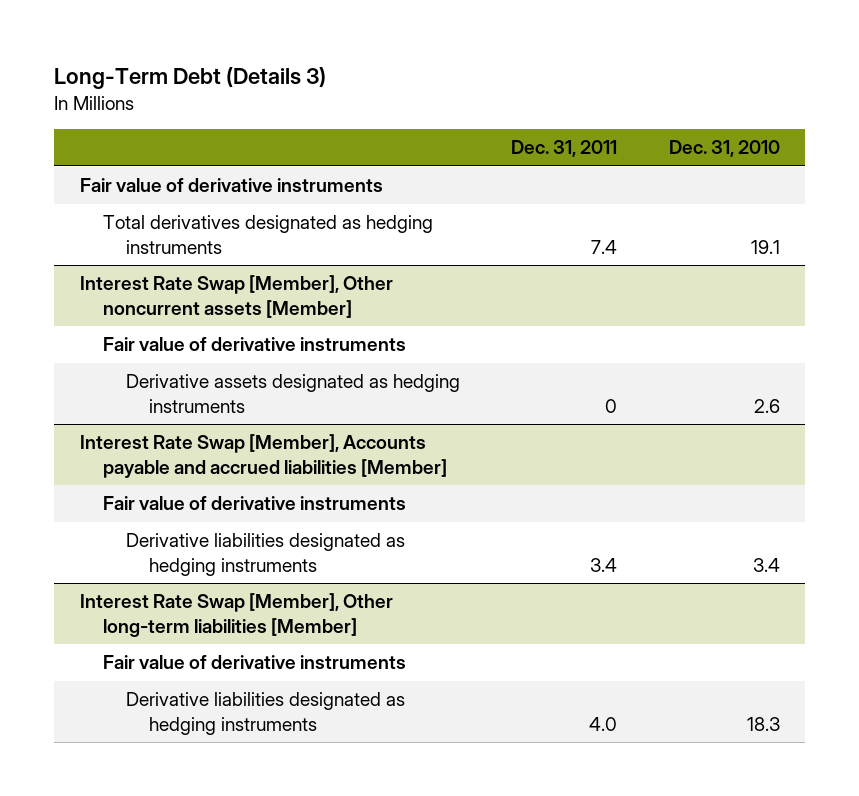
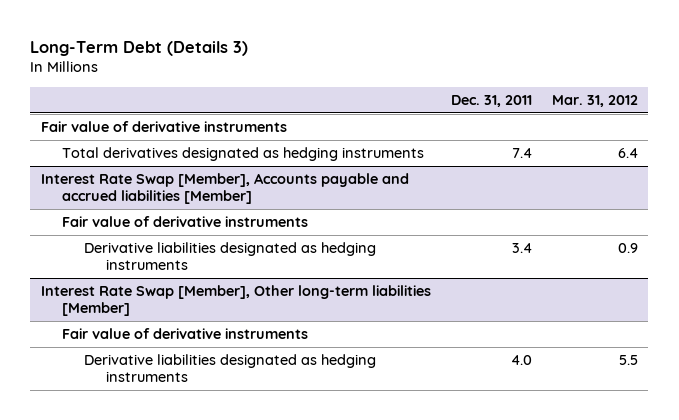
[668,140,780,158] Dec. 31, 2010 -> none
none -> [551,94,638,107] Mar. 31, 2012
[79,275,393,318] Interest Rate Swap [Member], Other noncurrent assets [Member] -> none
[102,337,406,352] Fair value of derivative instruments -> none
[125,374,460,413] Derivative assets designated as hedging instruments -> none

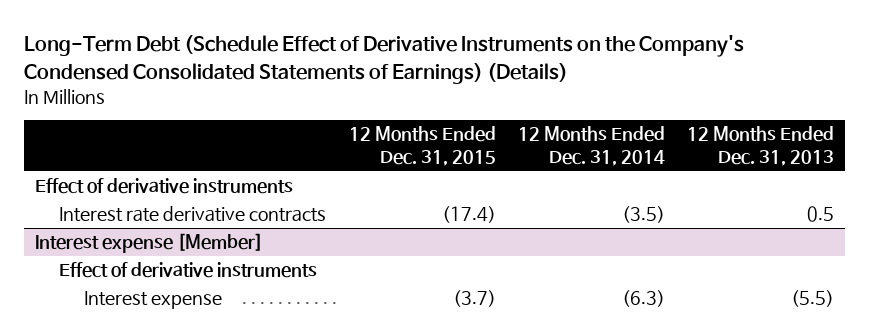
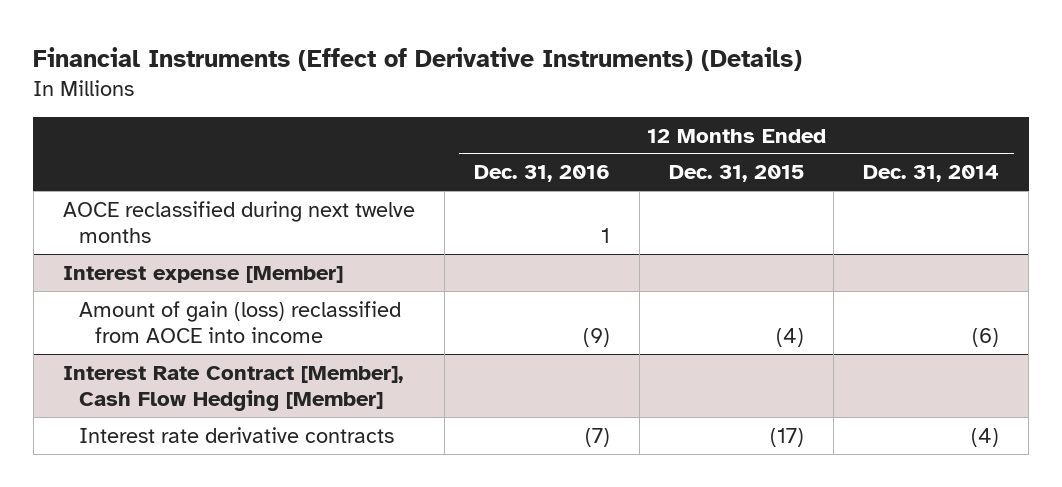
[24,35,745,84] Long-Term Debt (Schedule Effect of Derivative Instruments on the Company's Condensed Consolidated Statements of Earnings) (Details) -> [33,46,803,71] Financial Instruments (Effect of Derivative Instruments) (Details)
[686,126,834,167] 12 Months Ended Dec. 31, 2013 -> none
none -> [474,165,611,183] Dec. 31, 2016
[35,178,294,195] Effect of derivative instruments -> none
[59,206,327,223] Interest rate derivative contracts -> none
none -> [63,200,416,243] AOCE reclassified during next twelve months
[59,262,318,279] Effect of derivative instruments -> none
[83,291,222,310] Interest expense -> none
none -> [78,300,401,343] Amount of gain (loss) reclassified from AOCE into income
none -> [63,365,404,411] Interest Rate Contract [Member], Cash Flow Hedging [Member]
none -> [78,426,394,443] Interest rate derivative contracts

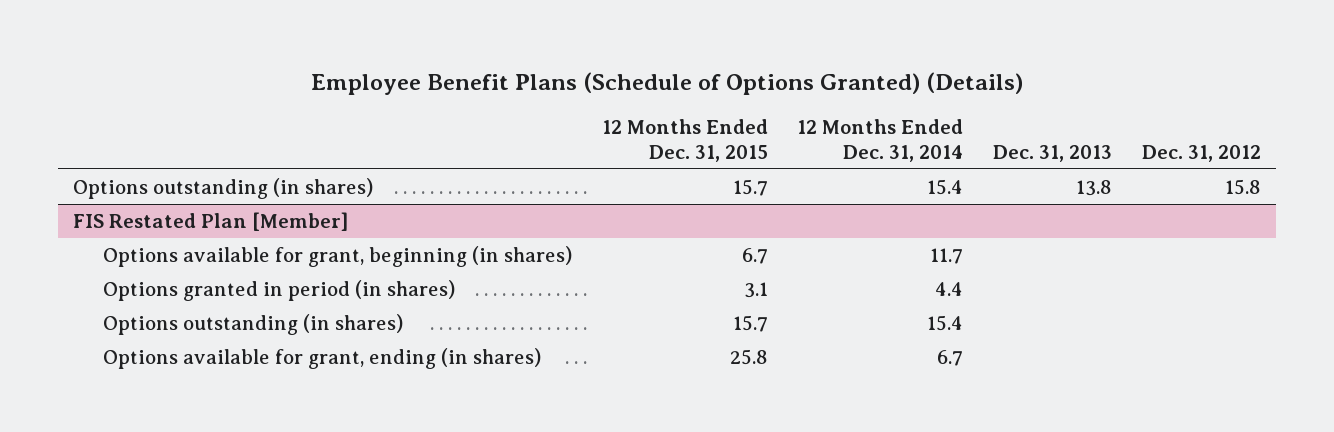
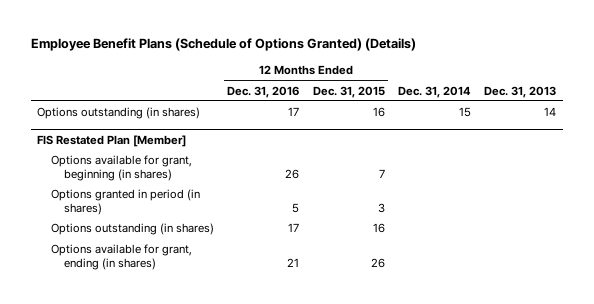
[797,119,964,162] 12 Months Ended Dec. 31, 2014 -> none
[1142,144,1262,162] Dec. 31, 2012 -> none
none -> [227,85,300,98] Dec. 31, 2016
none -> [398,85,472,98] Dec. 31, 2014
[732,178,768,196] 15.7 -> [372,107,385,118] 16
[1076,179,1113,196] 13.8 -> [544,107,557,117] 14
[741,247,768,264] 6.7 -> [378,168,385,178] 7
[743,281,768,298] 3.1 -> [377,202,385,213] 3
[732,314,768,332] 15.7 -> [372,223,385,234] 16
[729,348,768,365] 25.8 -> [370,257,385,268] 26

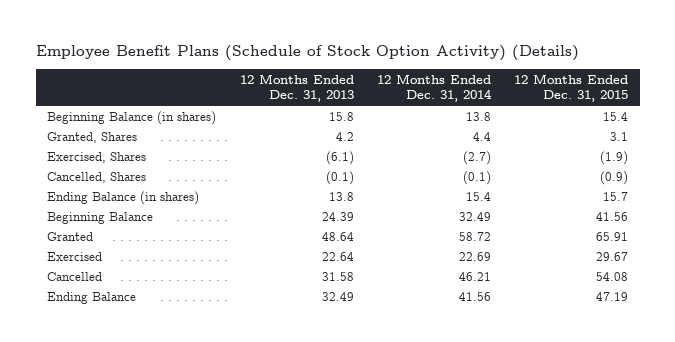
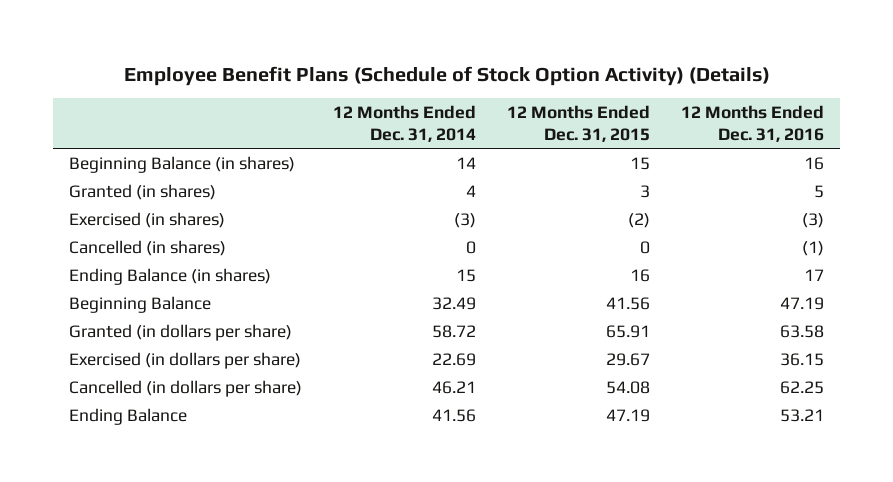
[239,73,354,103] 12 Months Ended Dec. 31, 2013 -> none
none -> [681,104,825,143] 12 Months Ended Dec. 31, 2016
[465,111,491,121] 13.8 -> [456,156,477,169] 14
[602,111,628,121] 15.4 -> [630,156,651,170] 15
[47,131,138,143] Granted, Shares -> [68,183,216,200] Granted (in shares)
[472,131,491,141] 4.4 -> [466,184,477,197] 4
[609,131,628,141] 3.1 -> [640,184,651,198] 3
[47,151,147,163] Exercised, Shares -> [68,211,225,228] Exercised (in shares)
[462,150,491,165] (2.7) -> [454,212,477,228] (3)
[599,150,628,165] (1.9) -> [628,212,651,228] (2)
[47,171,147,183] Cancelled, Shares -> [68,239,226,256] Cancelled (in shares)
[462,170,491,185] (0.1) -> [466,240,477,254] 0
[599,170,628,185] (0.9) -> [640,240,651,254] 0
[465,191,491,201] 15.4 -> [456,268,477,282] 15
[602,191,628,201] 15.7 -> [630,268,651,282] 16
[47,231,94,241] Granted -> [68,323,292,341] Granted (in dollars per share)
[47,251,103,261] Exercised -> [68,351,301,369] Exercised (in dollars per share)
[47,271,103,281] Cancelled -> [68,379,302,397] Cancelled (in dollars per share)

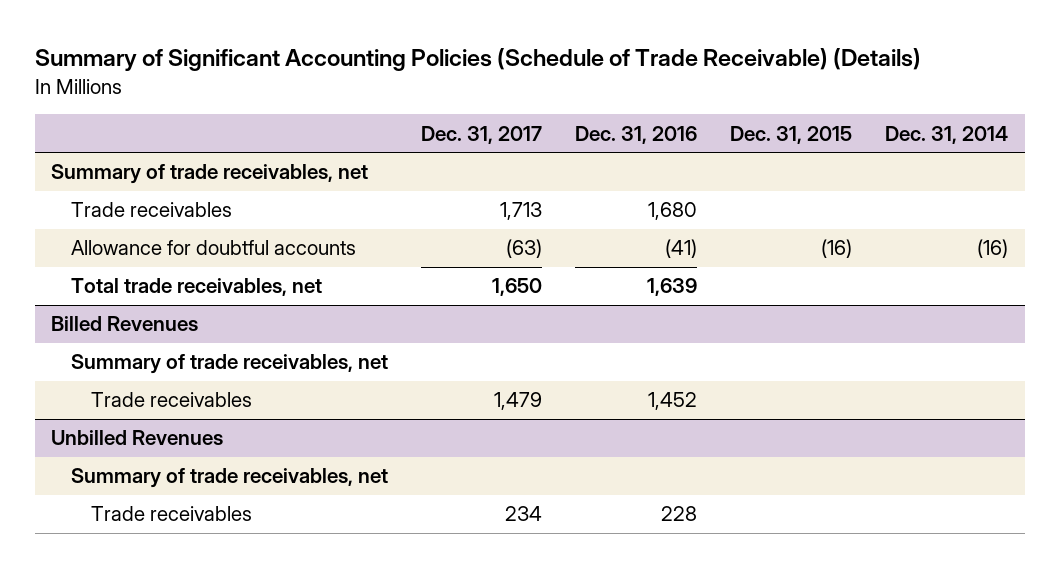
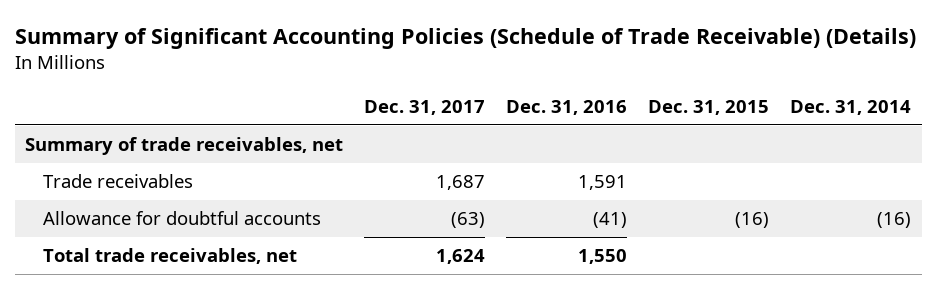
[500,202,543,221] 1,713 -> [436,175,486,191] 1,687
[648,202,698,221] 1,680 -> [578,175,628,191] 1,591
[51,316,199,332] Billed Revenues -> none
[71,354,389,375] Summary of trade receivables, net -> none
[90,392,252,408] Trade receivables -> none
[51,430,224,446] Unbilled Revenues -> none
[71,468,389,489] Summary of trade receivables, net -> none
[90,506,252,522] Trade receivables -> none
[492,278,543,297] 1,650 -> [436,249,486,265] 1,624
[647,278,698,297] 1,639 -> [578,249,628,265] 1,550

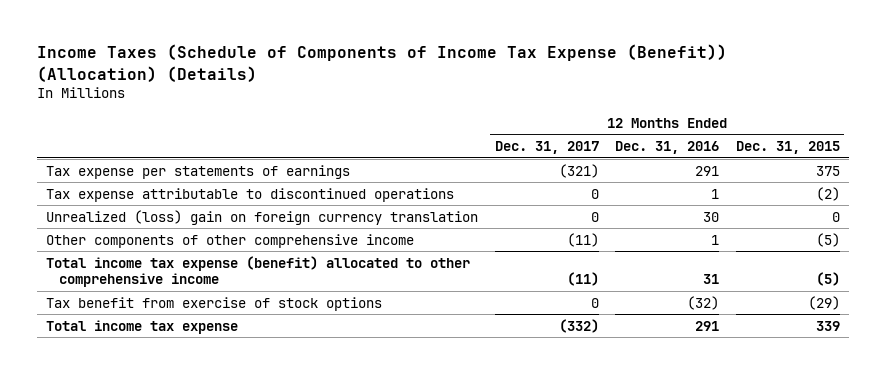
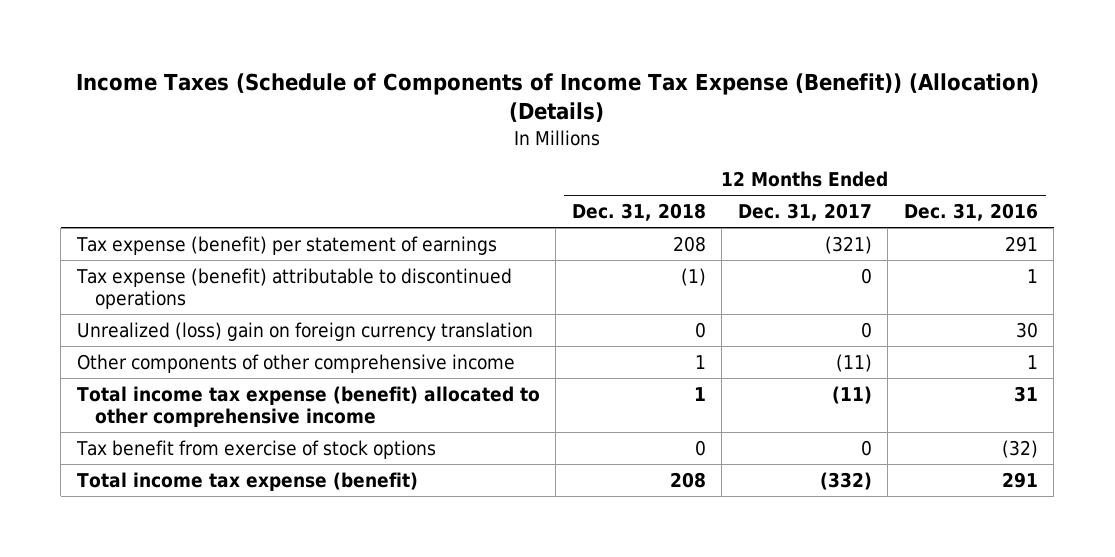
[736,141,841,155] Dec. 31, 2015 -> none
none -> [571,203,706,222] Dec. 31, 2018
[45,164,350,179] Tax expense per statements of earnings -> [75,235,497,255] Tax expense (benefit) per statement of earnings
[45,187,454,202] Tax expense attributable to discontinued operations -> [75,267,512,310] Tax expense (benefit) attributable to discontinued operations
[45,319,238,334] Total income tax expense -> [76,471,418,491] Total income tax expense (benefit)

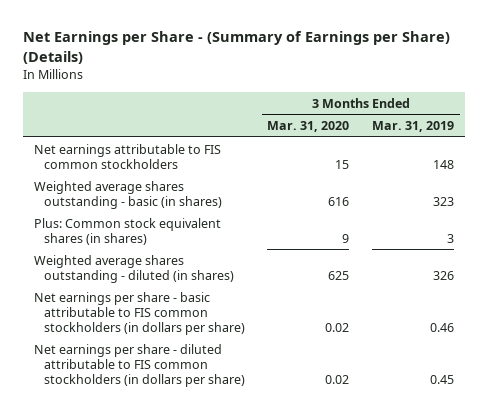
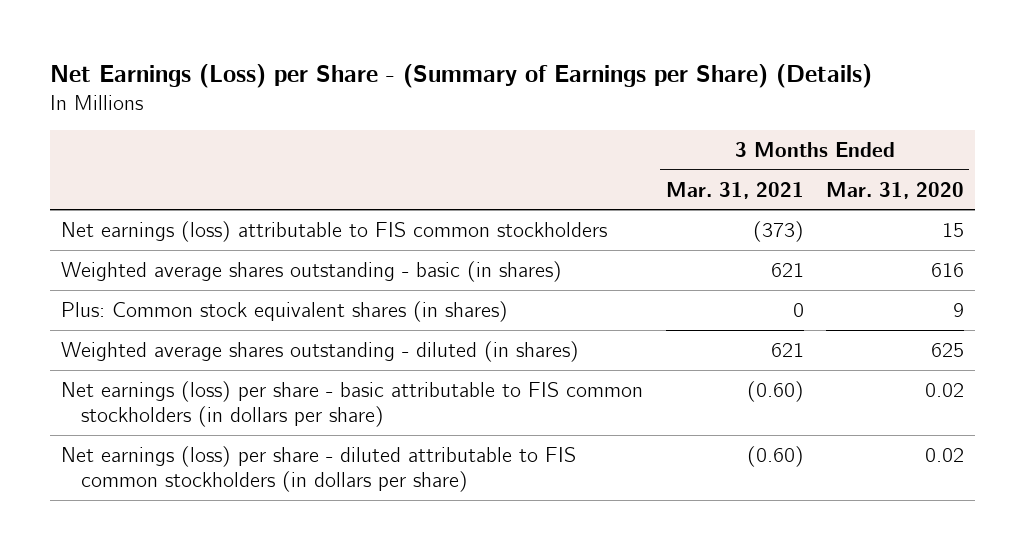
[22,31,450,65] Net Earnings per Share - (Summary of Earnings per Share) (Details) -> [50,63,873,88] Net Earnings (Loss) per Share - (Summary of Earnings per Share) (Details)
[371,121,454,133] Mar. 31, 2019 -> none
none -> [665,181,804,199] Mar. 31, 2021
[33,143,221,169] Net earnings attributable to FIS common stockholders -> [61,220,608,242] Net earnings (loss) attributable to FIS common stockholders
[33,291,245,335] Net earnings per share - basic attributable to FIS common stockholders (in dollars per share) -> [61,380,644,428] Net earnings (loss) per share - basic attributable to FIS common stockholders (in dollars per share)
[33,343,245,387] Net earnings per share - diluted attributable to FIS common stockholders (in dollars per share) -> [61,445,577,493] Net earnings (loss) per share - diluted attributable to FIS common stockholders (in dollars per share)

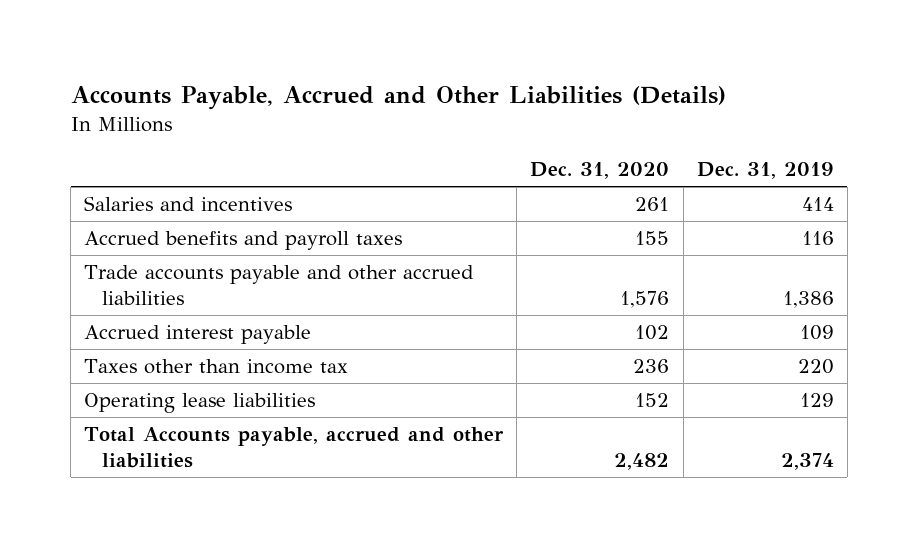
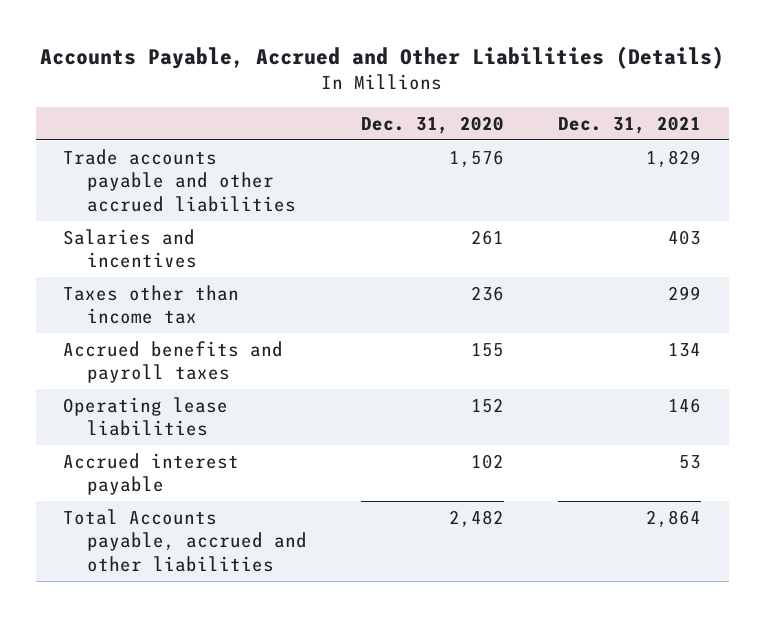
[696,162,834,180] Dec. 31, 2019 -> none
none -> [558,115,702,134] Dec. 31, 2021
[84,196,293,212] Salaries and incentives -> [62,228,197,269] Salaries and incentives
[84,231,403,251] Accrued benefits and payroll taxes -> [62,340,283,384] Accrued benefits and payroll taxes
[84,325,312,345] Accrued interest payable -> [62,452,239,496] Accrued interest payable

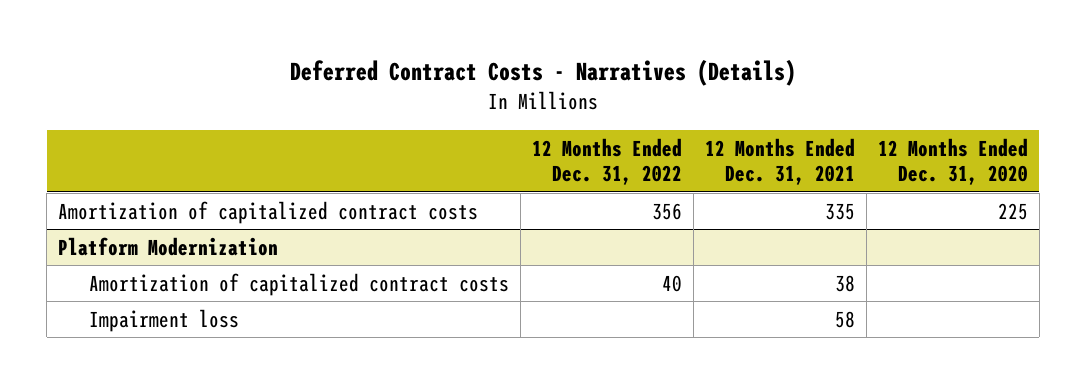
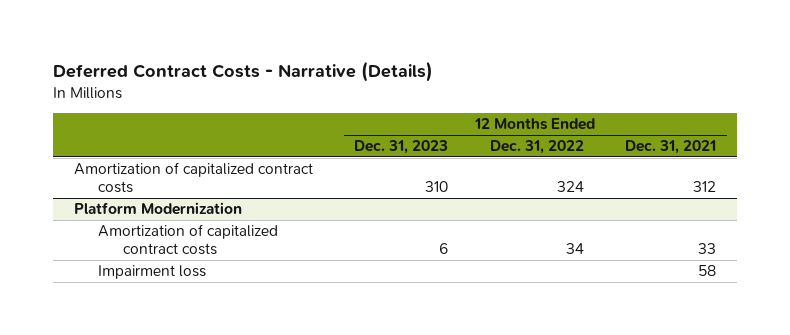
[290,58,797,86] Deferred Contract Costs - Narratives (Details) -> [53,61,434,83] Deferred Contract Costs - Narrative (Details)
[877,137,1028,185] 12 Months Ended Dec. 31, 2020 -> none
none -> [354,140,449,155] Dec. 31, 2023
[652,202,683,220] 356 -> [556,180,584,192] 324
[825,202,856,220] 335 -> [693,180,717,192] 312
[662,274,683,292] 40 -> [565,242,584,254] 34
[835,274,856,292] 38 -> [698,242,717,254] 33

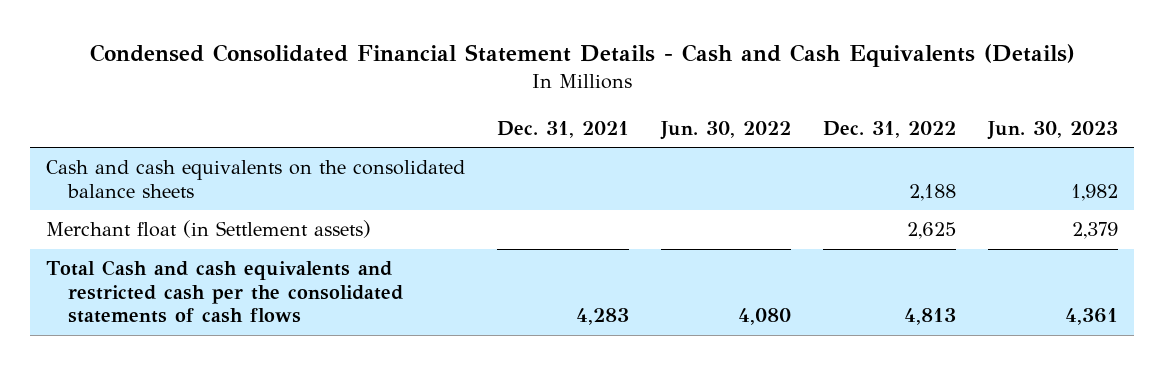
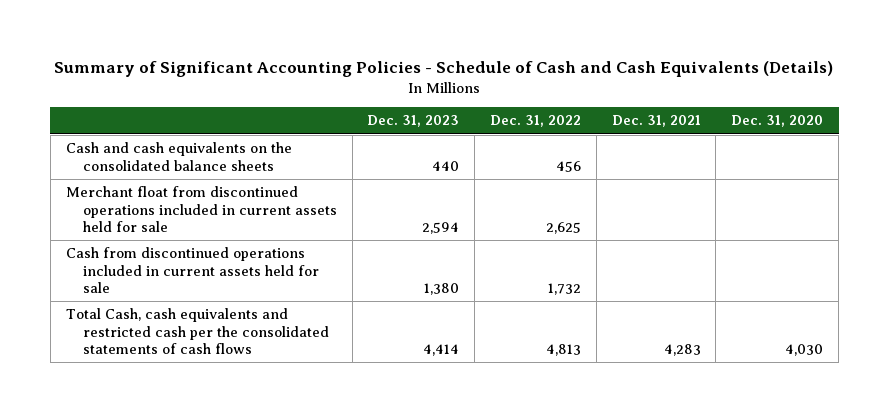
[90,44,1076,68] Condensed Consolidated Financial Statement Details - Cash and Cash Equivalents (Details) -> [54,60,834,77] Summary of Significant Accounting Policies - Schedule of Cash and Cash Equivalents (Details)
[660,120,792,140] Jun. 30, 2022 -> none
[987,120,1119,140] Jun. 30, 2023 -> none
none -> [367,115,460,128] Dec. 31, 2023
none -> [731,115,824,128] Dec. 31, 2020
[909,183,957,201] 2,188 -> [556,160,582,172] 456
[46,220,372,239] Merchant float (in Settlement assets) -> [65,186,337,233] Merchant float from discontinued operations included in current assets held for sale
none -> [65,247,319,294] Cash from discontinued operations included in current assets held for sale
[46,260,403,324] Total Cash and cash equivalents and restricted cash per the consolidated statements of cash flows -> [65,308,329,355] Total Cash, cash equivalents and restricted cash per the consolidated statements of cash flows

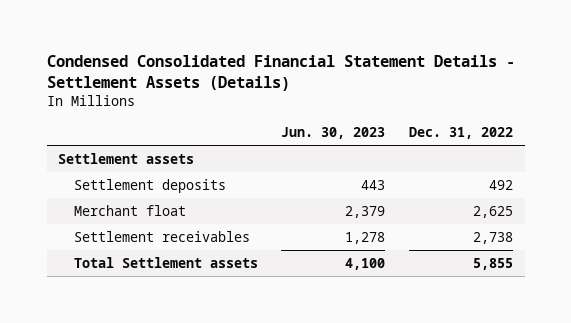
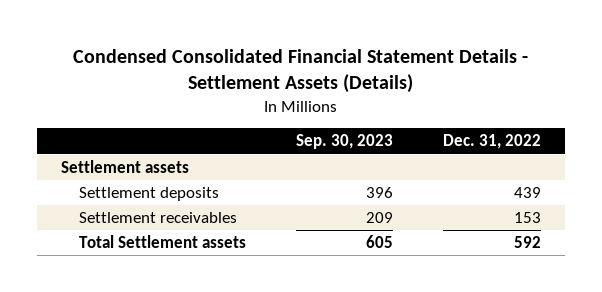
[281,127,386,140] Jun. 30, 2023 -> none
none -> [295,134,393,150] Sep. 30, 2023
[73,204,186,216] Merchant float -> none
[488,179,513,190] 492 -> [513,187,541,199] 439
[472,231,513,244] 2,738 -> [513,212,541,224] 153
[472,257,513,270] 5,855 -> [513,236,541,249] 592

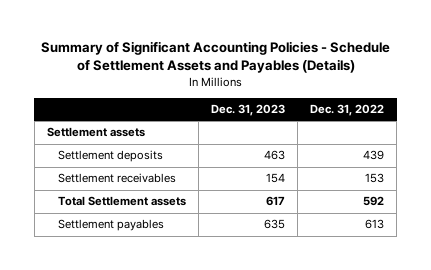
[73,48,529,93] Condensed Consolidated Financial Statement Details - Settlement Assets (Details) -> [40,41,390,74] Summary of Significant Accounting Policies - Schedule of Settlement Assets and Payables (Details)
[295,134,393,150] Sep. 30, 2023 -> none
none -> [211,103,286,116] Dec. 31, 2023
none -> [58,219,165,232] Settlement payables

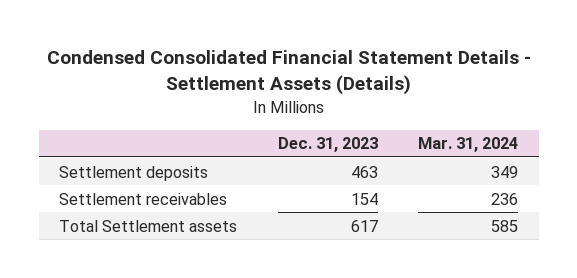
[40,41,390,74] Summary of Significant Accounting Policies - Schedule of Settlement Assets and Payables (Details) -> [46,50,531,96] Condensed Consolidated Financial Statement Details - Settlement Assets (Details)
[310,103,385,116] Dec. 31, 2022 -> none
none -> [418,137,519,153] Mar. 31, 2024
[47,127,146,138] Settlement assets -> none
[58,219,165,232] Settlement payables -> none

